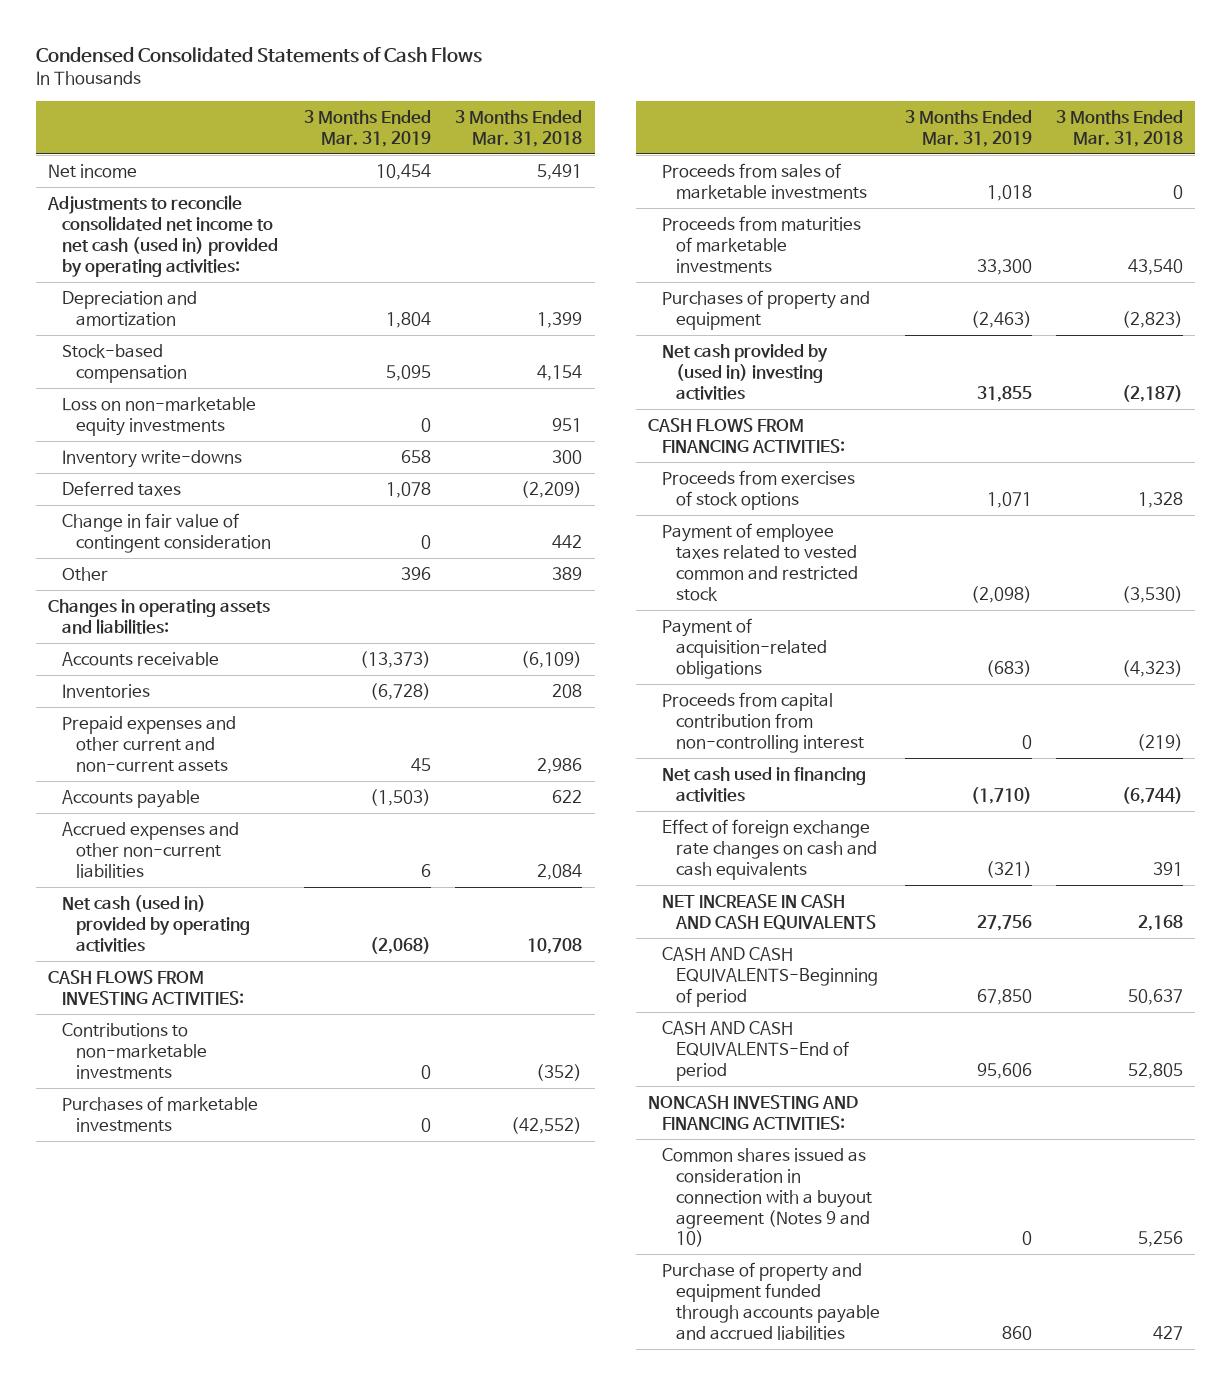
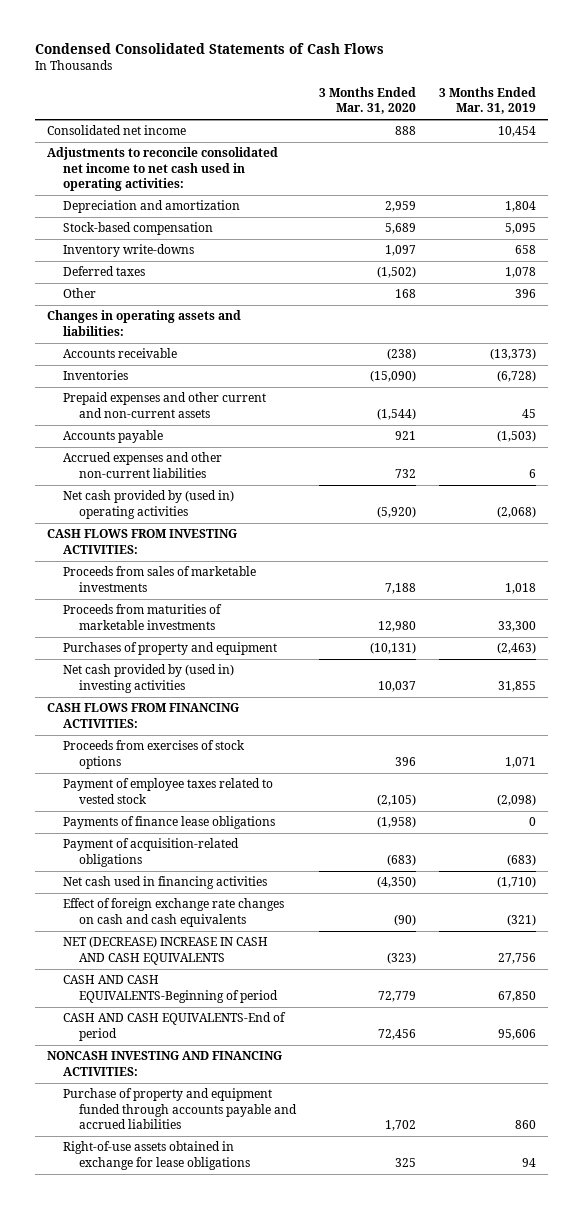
[455,109,583,147] 3 Months Ended Mar. 31, 2018 -> none
none -> [319,86,417,115] 3 Months Ended Mar. 31, 2020
[47,164,137,179] Net income -> [46,125,186,136] Consolidated net income
[46,195,278,277] Adjustments to reconcile consolidated net income to net cash (used in) provided by operating activities: -> [46,147,278,192] Adjustments to reconcile consolidated net income to net cash used in operating activities:
[61,397,256,436] Loss on non-marketable equity investments -> none
[61,513,271,553] Change in fair value of contingent consideration -> none
[61,895,250,952] Net cash (used in) provided by operating activities -> [63,490,235,519] Net cash provided by (used in) operating activities
[61,1023,207,1079] Contributions to non-marketable investments -> none
[61,1096,258,1132] Purchases of marketable investments -> none
[662,523,859,601] Payment of employee taxes related to vested common and restricted stock -> [63,778,274,804] Payment of employee taxes related to vested stock
none -> [63,816,276,830] Payments of finance lease obligations
[662,692,865,753] Proceeds from capital contribution from non-controlling interest -> none
[662,894,877,930] NET INCREASE IN CASH AND CASH EQUIVALENTS -> [63,936,269,965] NET (DECREASE) INCREASE IN CASH AND CASH EQUIVALENTS
[662,1148,873,1248] Common shares issued as consideration in connection with a buyout agreement (Notes 9 and 10) -> none
none -> [63,1141,251,1170] Right-of-use assets obtained in exchange for lease obligations

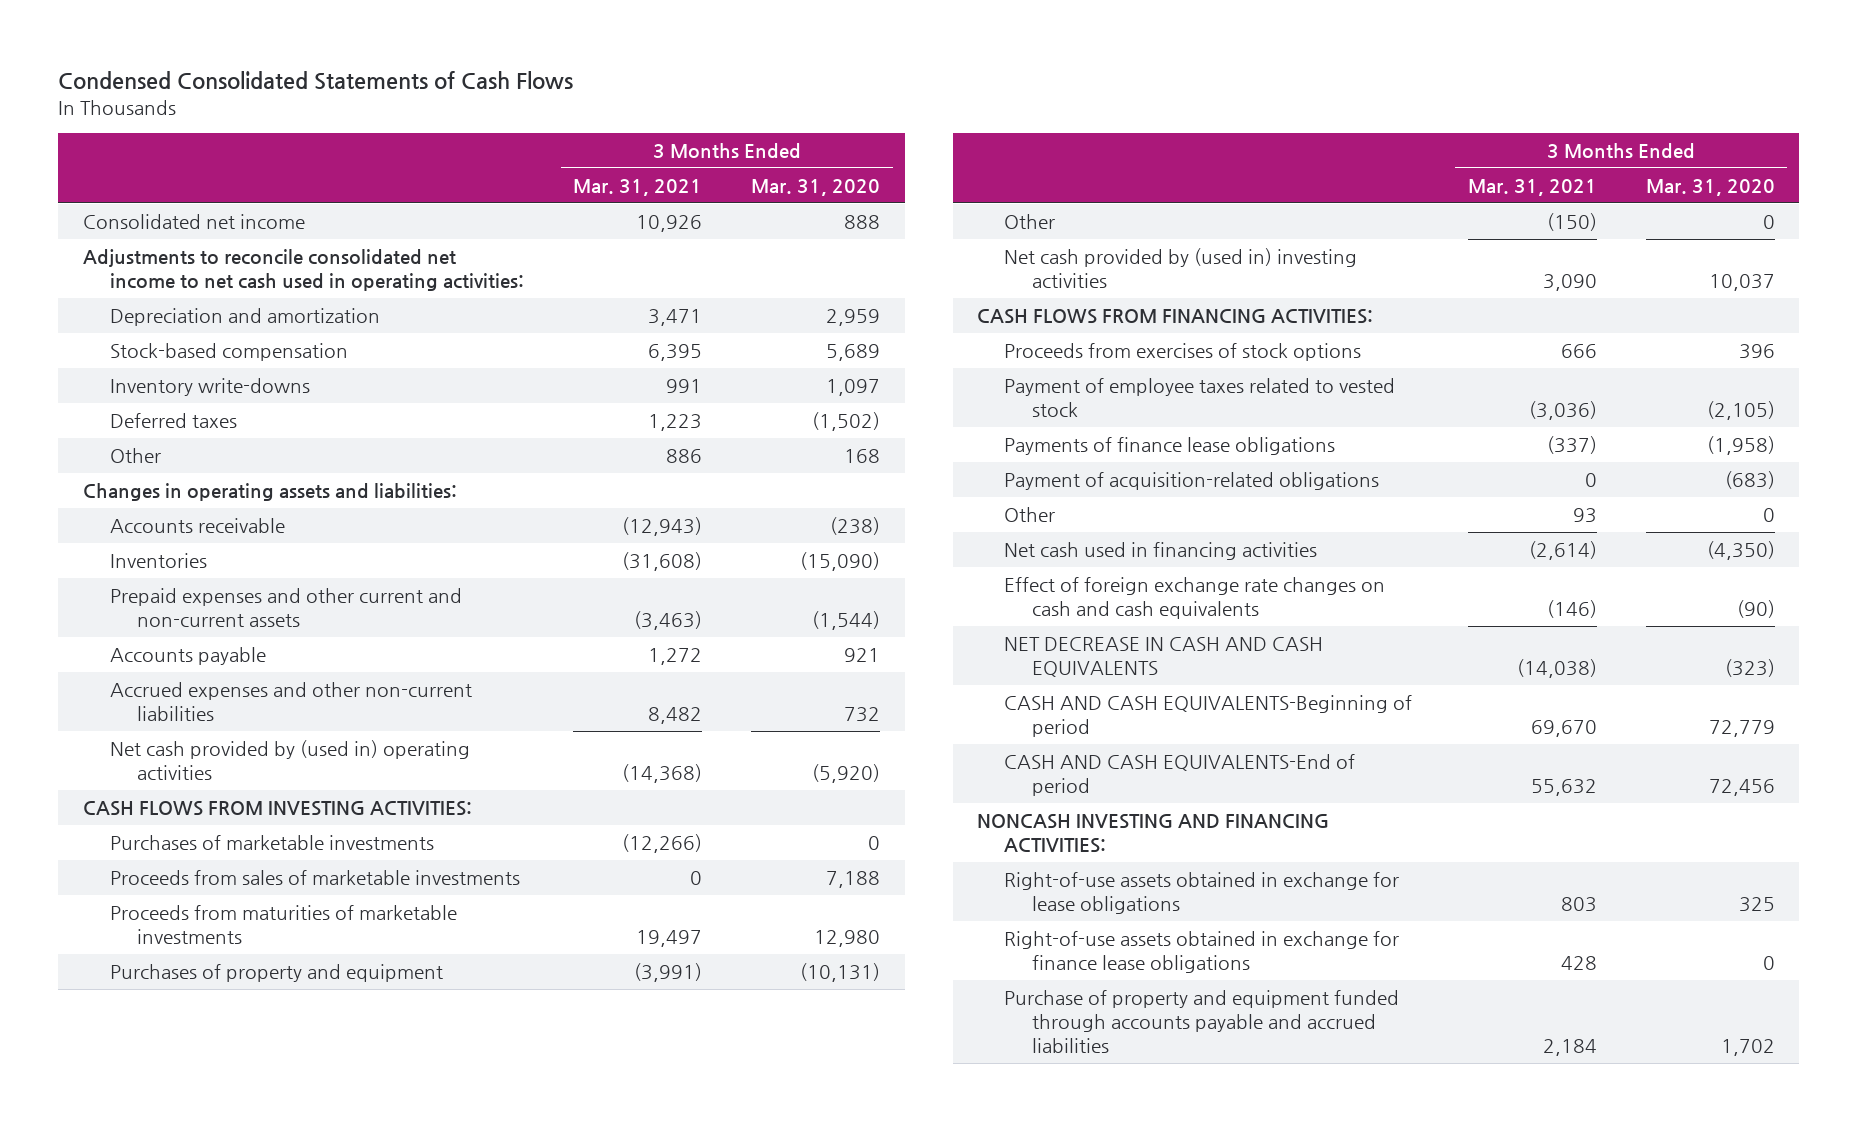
[439,86,537,115] 3 Months Ended Mar. 31, 2019 -> none
none -> [573,179,703,197] Mar. 31, 2021
none -> [110,835,435,851] Purchases of marketable investments
none -> [1004,214,1056,230] Other
none -> [1004,507,1056,523] Other
[63,936,269,965] NET (DECREASE) INCREASE IN CASH AND CASH EQUIVALENTS -> [1004,637,1324,678] NET DECREASE IN CASH AND CASH EQUIVALENTS
none -> [1004,931,1400,974] Right-of-use assets obtained in exchange for finance lease obligations
[63,1088,298,1130] Purchase of property and equipment funded through accounts payable and accrued liabilities -> [1004,990,1400,1054] Purchase of property and equipment funded through accounts payable and accrued liabilities

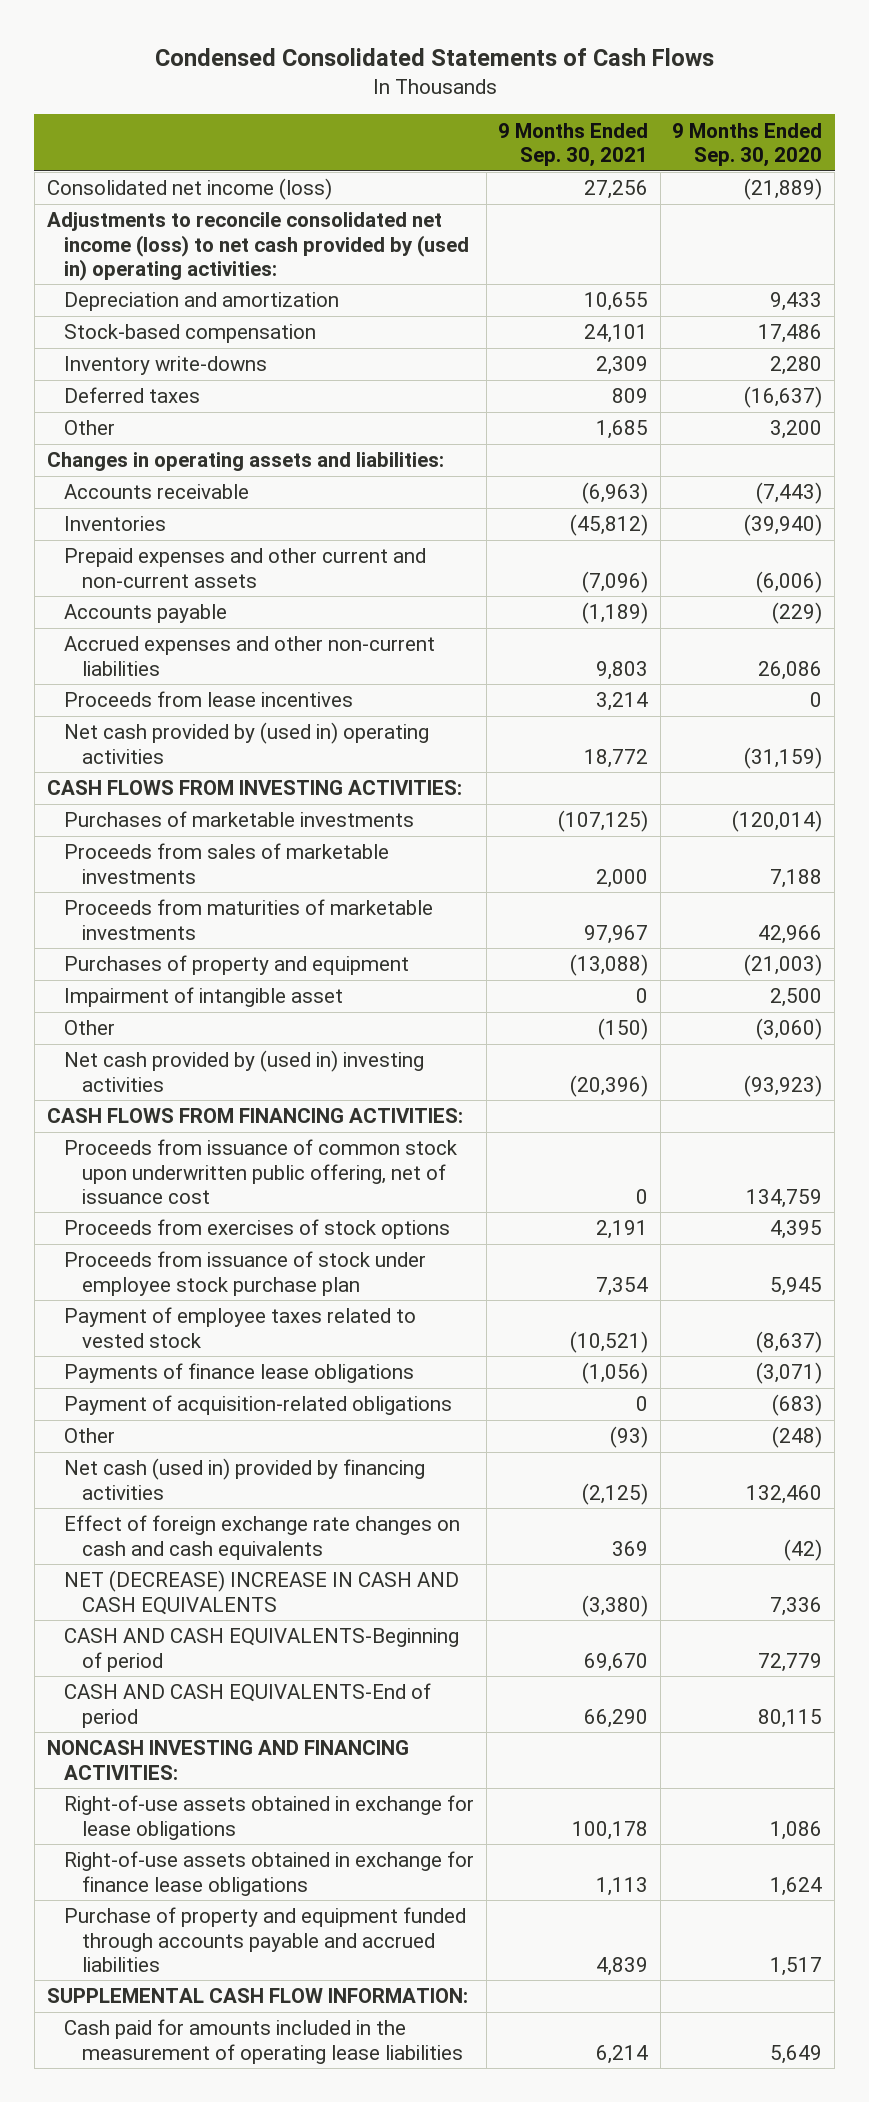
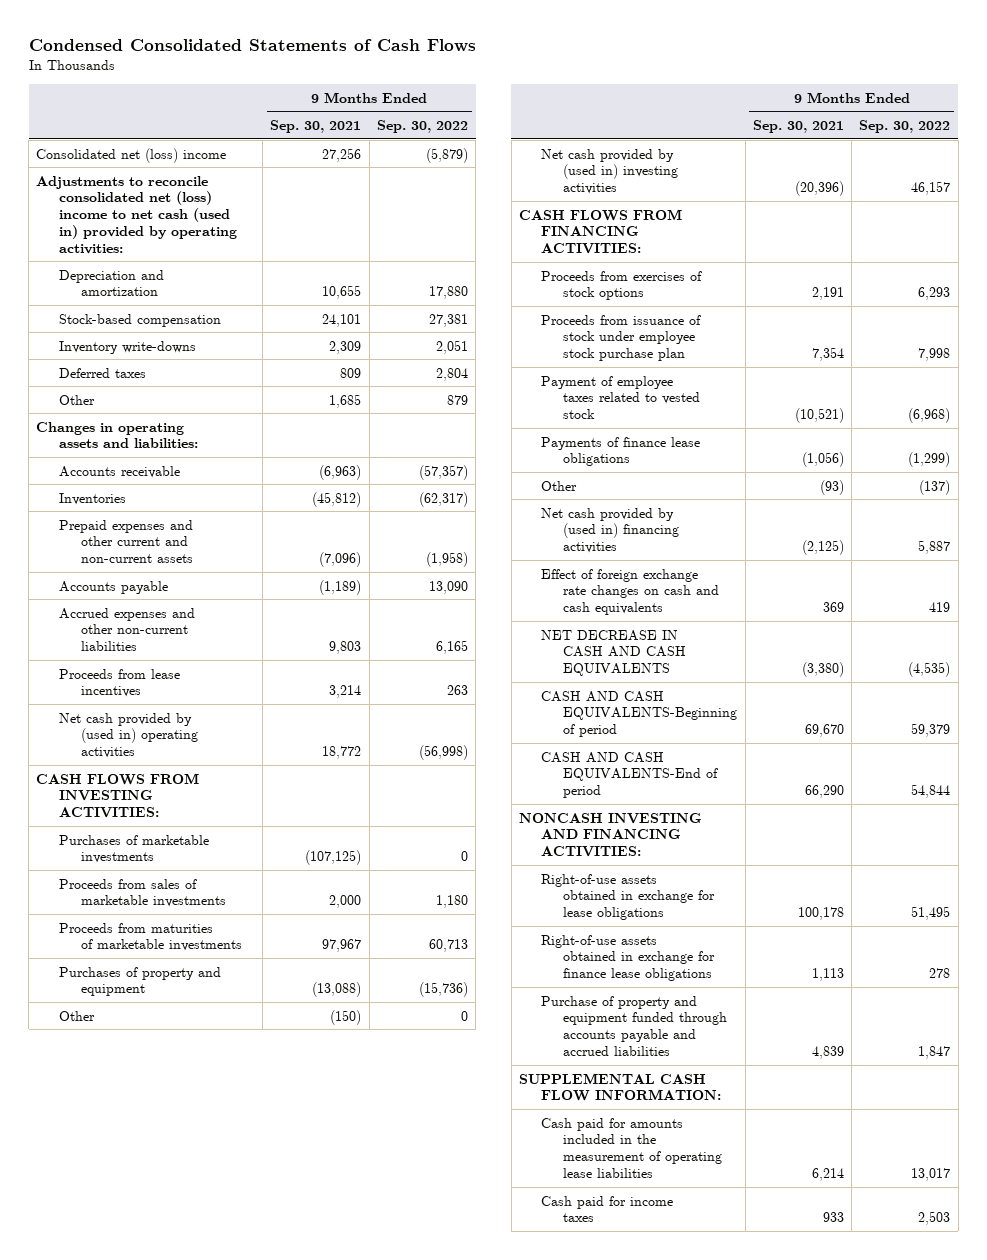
[672,122,823,167] 9 Months Ended Sep. 30, 2020 -> none
none -> [376,119,468,133] Sep. 30, 2022
[46,178,332,201] Consolidated net income (loss) -> [36,147,227,163] Consolidated net (loss) income
[46,212,470,281] Adjustments to reconcile consolidated net income (loss) to net cash provided by (used in) operating activities: -> [36,175,237,254] Adjustments to reconcile consolidated net (loss) income to net cash (used in) provided by operating activities:
[64,987,344,1008] Impairment of intangible asset -> none
[64,1139,458,1204] Proceeds from issuance of common stock upon underwritten public offering, net of issuance cost -> none
[64,1395,453,1416] Payment of acquisition-related obligations -> none
[64,1458,426,1500] Net cash (used in) provided by financing activities -> [541,507,680,554] Net cash provided by (used in) financing activities
[64,1570,460,1615] NET (DECREASE) INCREASE IN CASH AND CASH EQUIVALENTS -> [541,629,687,677] NET DECREASE IN CASH AND CASH EQUIVALENTS
none -> [541,1195,674,1223] Cash paid for income taxes

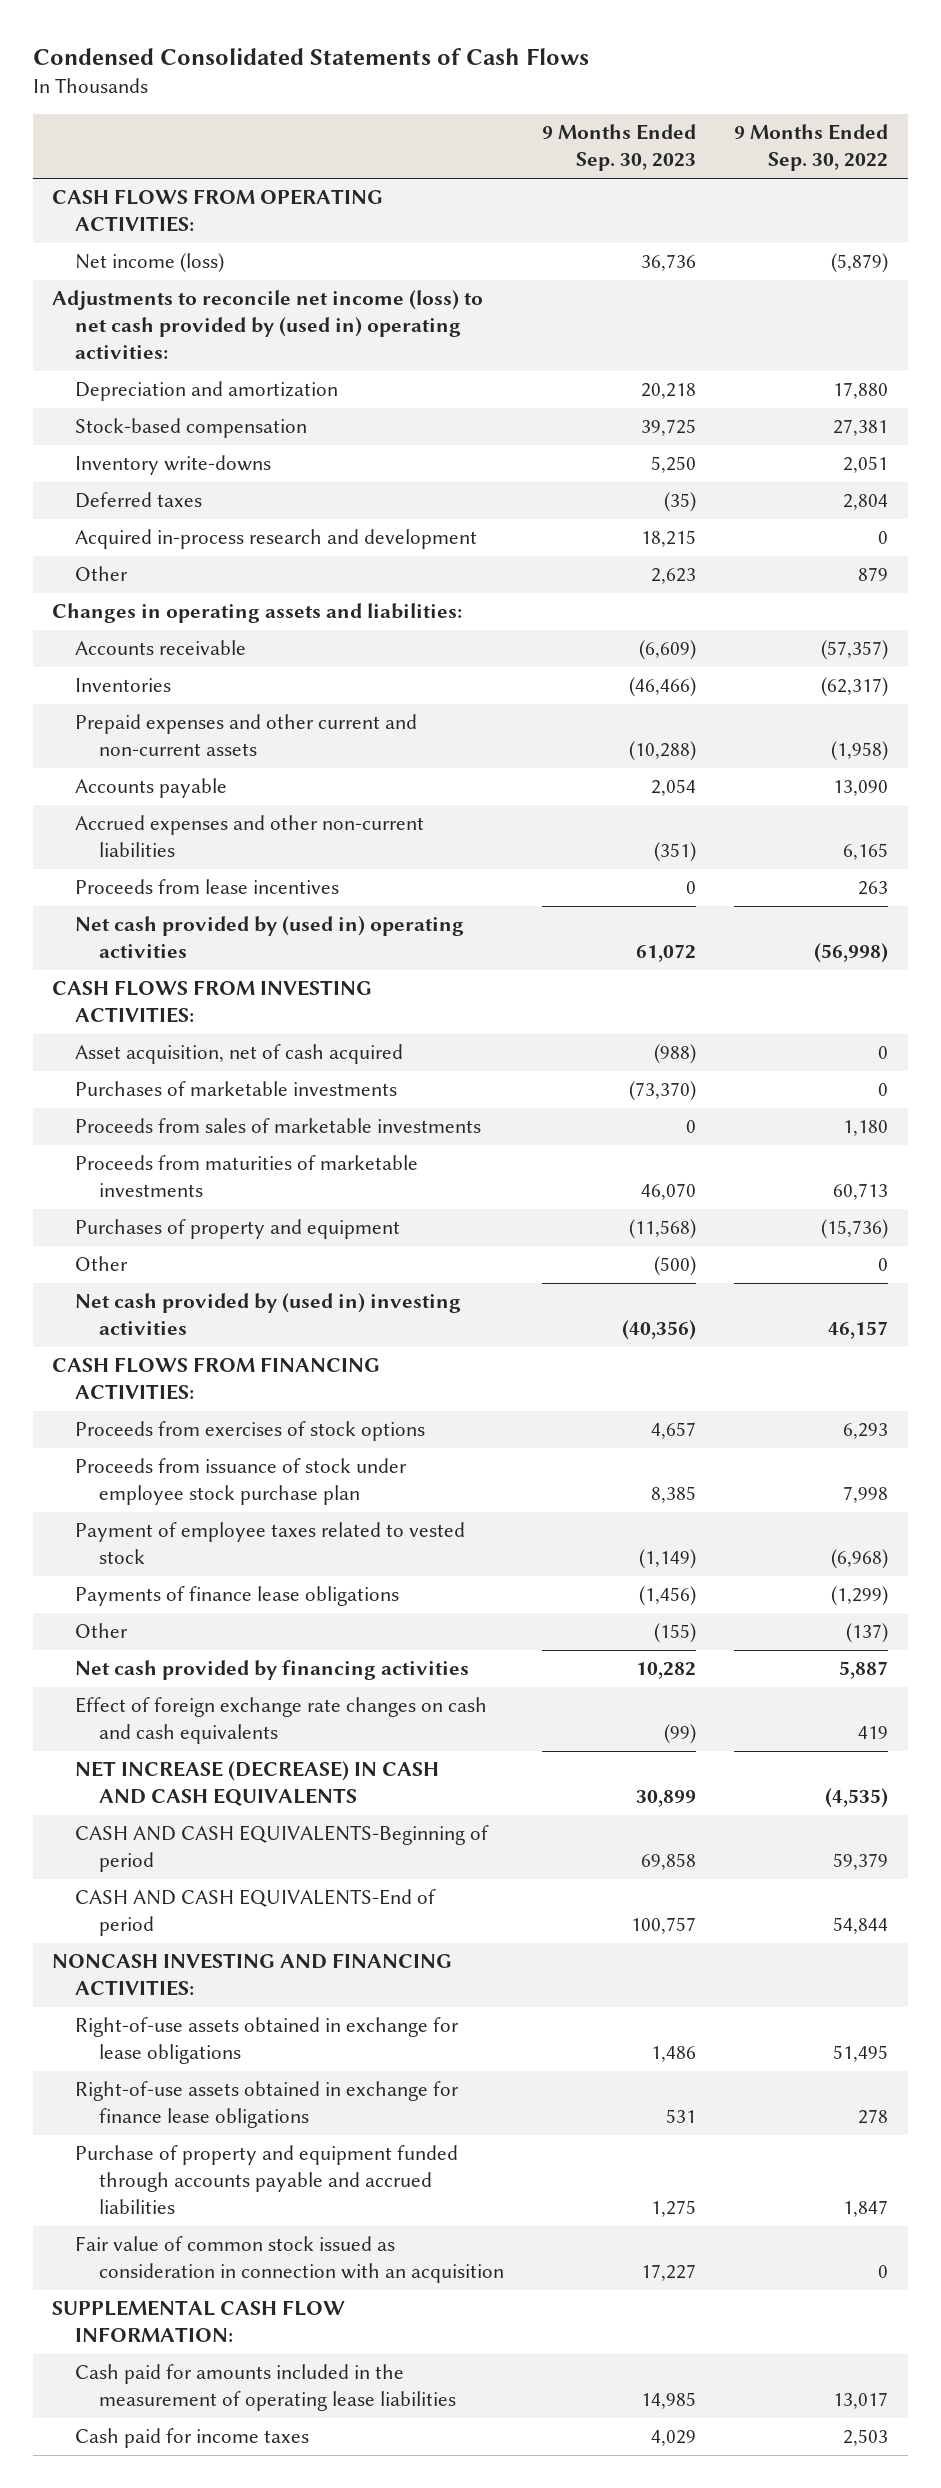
[270,119,362,133] Sep. 30, 2021 -> none
none -> [542,124,697,172] 9 Months Ended Sep. 30, 2023
none -> [52,189,384,233] CASH FLOWS FROM OPERATING ACTIVITIES:
[36,147,227,163] Consolidated net (loss) income -> [75,253,225,274] Net income (loss)
[36,175,237,254] Adjustments to reconcile consolidated net (loss) income to net cash (used in) provided by operating activities: -> [52,290,484,360] Adjustments to reconcile net income (loss) to net cash provided by (used in) operating activities:
none -> [75,529,478,550] Acquired in-process research and development
none -> [75,1044,404,1065] Asset acquisition, net of cash acquired
[541,507,680,554] Net cash provided by (used in) financing activities -> [75,1660,470,1681] Net cash provided by financing activities
[541,629,687,677] NET DECREASE IN CASH AND CASH EQUIVALENTS -> [75,1761,440,1807] NET INCREASE (DECREASE) IN CASH AND CASH EQUIVALENTS
none -> [75,2236,504,2284] Fair value of common stock issued as consideration in connection with an acquisition

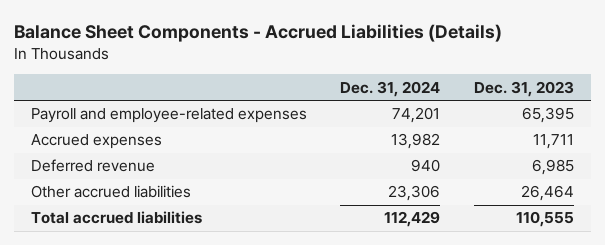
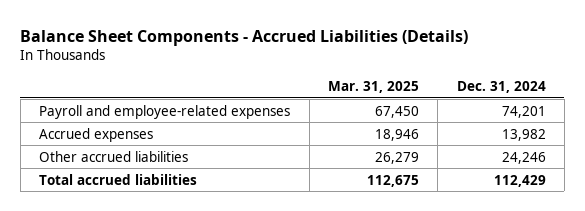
[474,80,575,97] Dec. 31, 2023 -> none
none -> [327,80,419,93] Mar. 31, 2025
[30,159,155,173] Deferred revenue -> none
[388,185,441,202] 23,306 -> [501,151,546,164] 24,246

